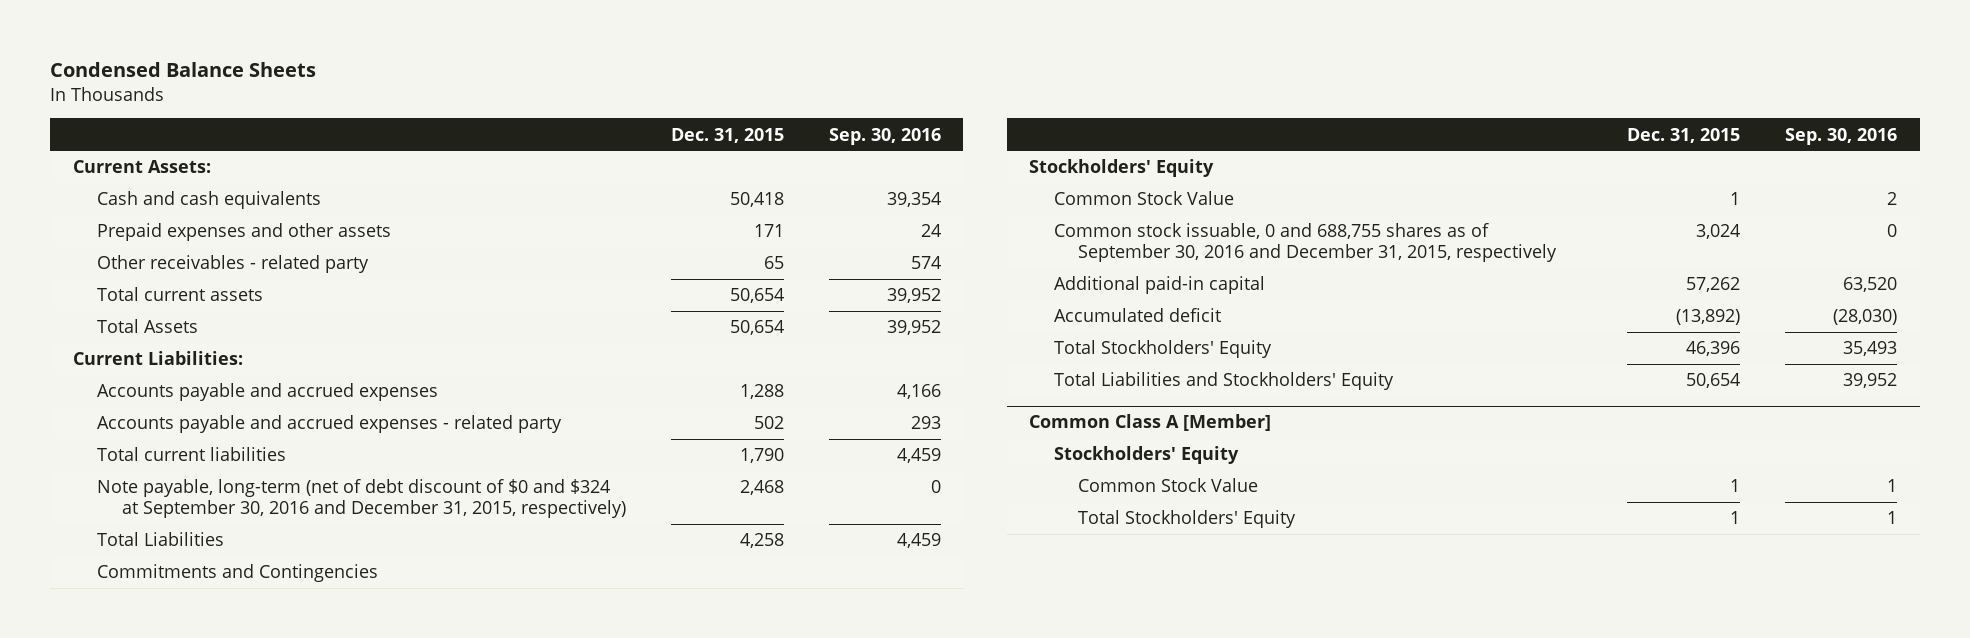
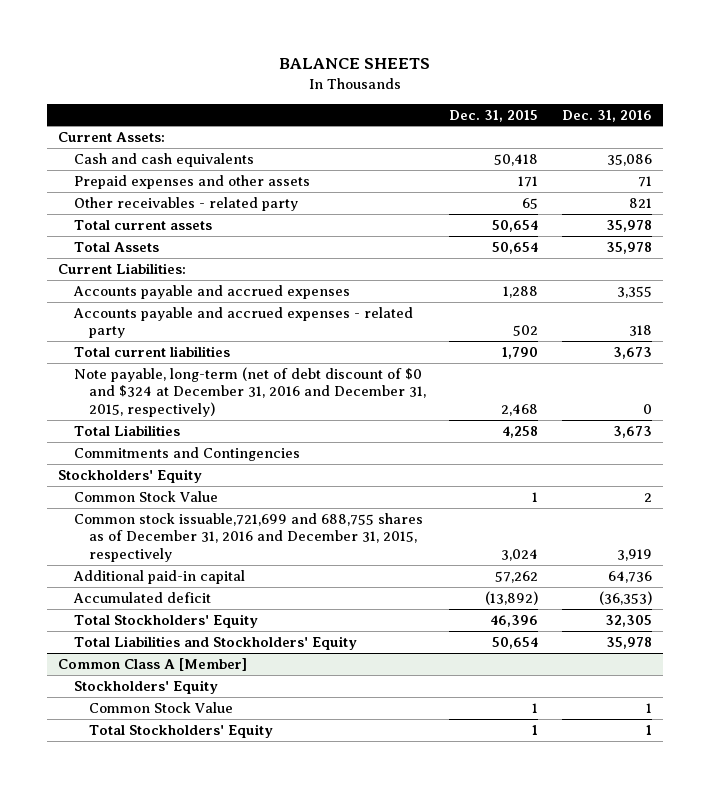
[50,62,317,78] Condensed Balance Sheets -> [279,58,431,70] BALANCE SHEETS
[828,127,941,145] Sep. 30, 2016 -> none
none -> [561,109,652,122] Dec. 31, 2016
[97,479,626,518] Note payable, long-term (net of debt discount of $0 and $324 at September 30, 2016 and December 31, 2015, respectively) -> [73,366,427,417] Note payable, long-term (net of debt discount of $0 and $324 at December 31, 2016 and December 31, 2015, respectively)
[1053,223,1558,262] Common stock issuable, 0 and 688,755 shares as of September 30, 2016 and December 31, 2015, respectively -> [73,512,423,562] Common stock issuable,721,699 and 688,755 shares as of December 31, 2016 and December 31, 2015, respectively

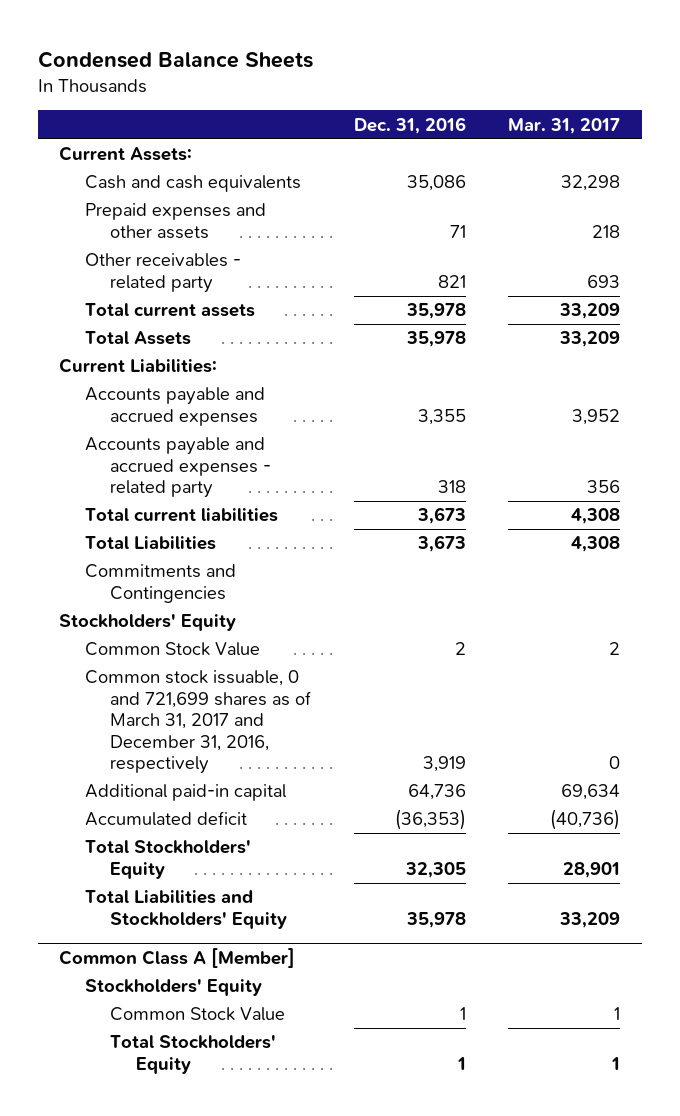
[279,58,431,70] BALANCE SHEETS -> [37,50,313,68] Condensed Balance Sheets
[449,109,539,122] Dec. 31, 2015 -> none
none -> [508,117,621,134] Mar. 31, 2017
[73,366,427,417] Note payable, long-term (net of debt discount of $0 and $324 at December 31, 2016 and December 31, 2015, respectively) -> none
[73,512,423,562] Common stock issuable,721,699 and 688,755 shares as of December 31, 2016 and December 31, 2015, respectively -> [84,670,312,775] Common stock issuable, 0 and 721,699 shares as of March 31, 2017 and December 31, 2016, respectively

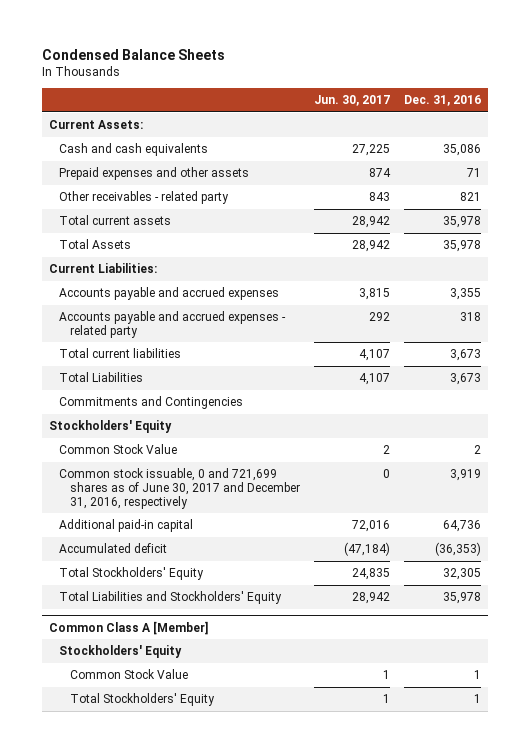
[508,117,621,134] Mar. 31, 2017 -> none
none -> [313,95,390,107] Jun. 30, 2017
[84,670,312,775] Common stock issuable, 0 and 721,699 shares as of March 31, 2017 and December 31, 2016, respectively -> [59,468,300,509] Common stock issuable, 0 and 721,699 shares as of June 30, 2017 and December 31, 2016, respectively

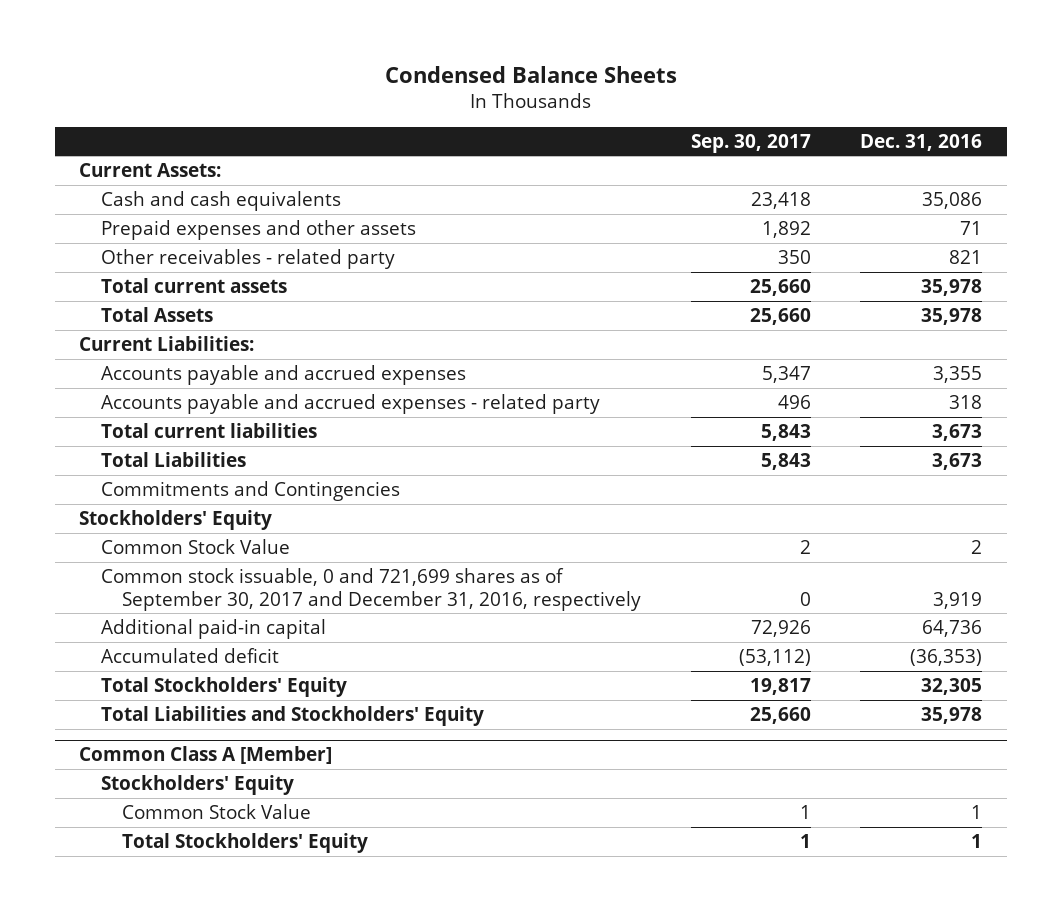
[313,95,390,107] Jun. 30, 2017 -> none
none -> [690,133,811,153] Sep. 30, 2017
[59,468,300,509] Common stock issuable, 0 and 721,699 shares as of June 30, 2017 and December 31, 2016, respectively -> [100,567,642,611] Common stock issuable, 0 and 721,699 shares as of September 30, 2017 and December 31, 2016, respectively

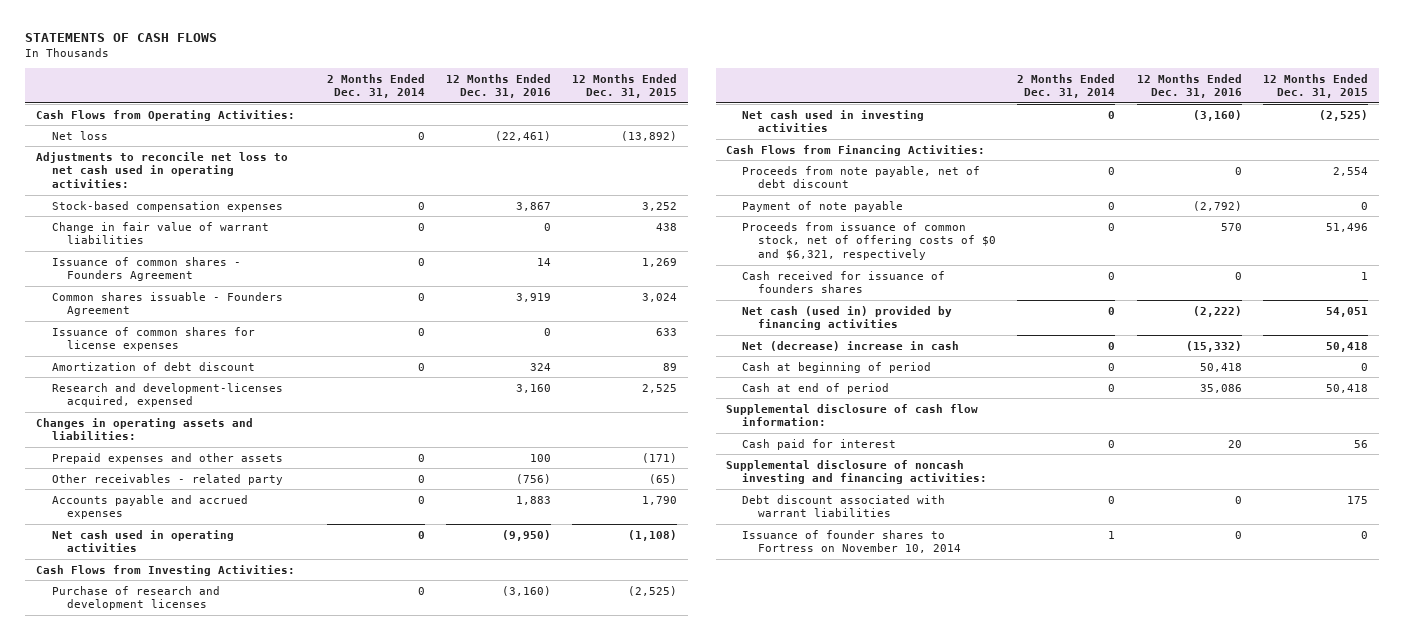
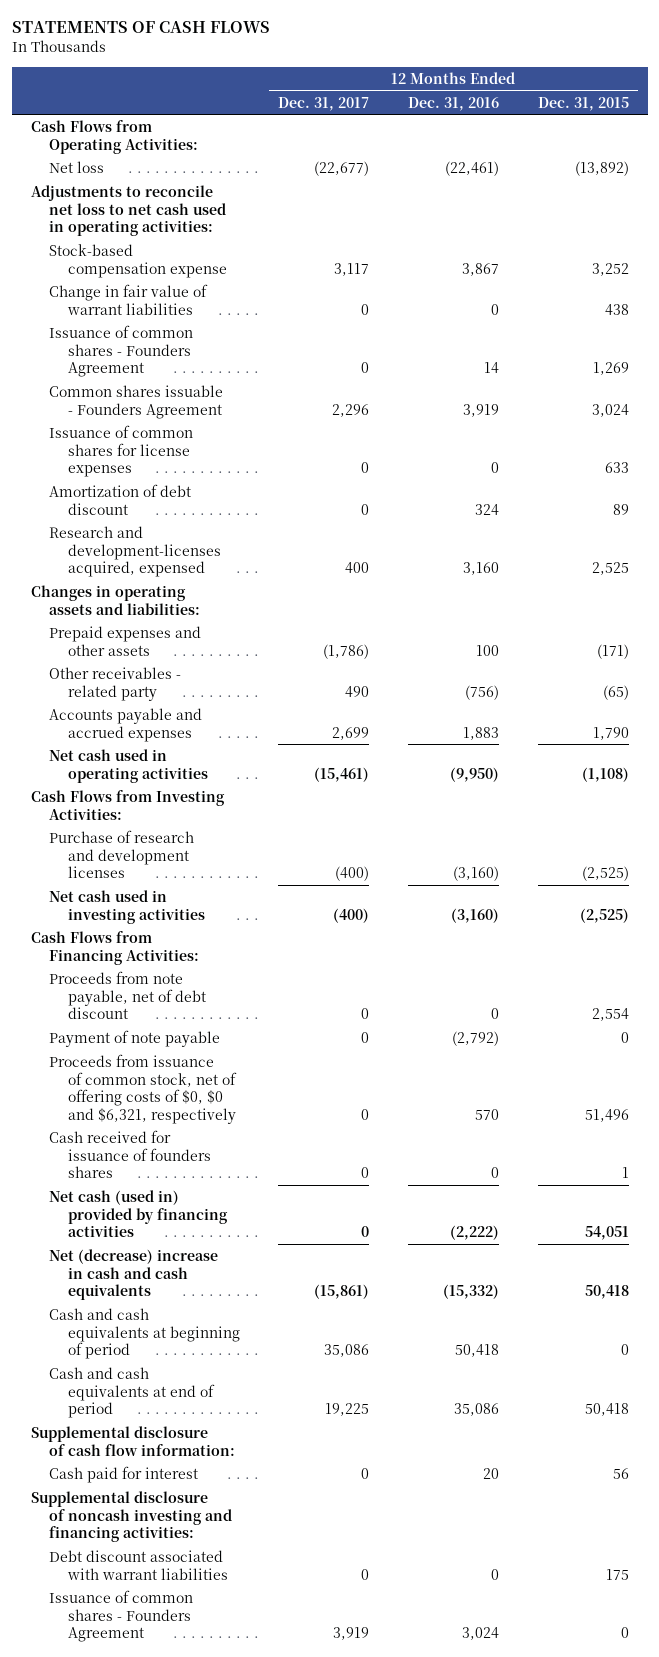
[326,73,425,99] 2 Months Ended Dec. 31, 2014 -> none
none -> [278,96,370,111] Dec. 31, 2017
[51,200,283,212] Stock-based compensation expenses -> [49,244,227,278] Stock-based compensation expense
[742,221,997,260] Proceeds from issuance of common stock, net of offering costs of $0 and $6,321, respectively -> [49,1054,237,1124] Proceeds from issuance of common stock, net of offering costs of $0, $0 and $6,321, respectively
[742,340,960,351] Net (decrease) increase in cash -> [49,1249,219,1301] Net (decrease) increase in cash and cash equivalents
[742,361,932,373] Cash at beginning of period -> [49,1308,240,1360] Cash and cash equivalents at beginning of period
[742,382,890,394] Cash at end of period -> [49,1367,215,1419] Cash and cash equivalents at end of period
[742,529,962,554] Issuance of founder shares to Fortress on November 10, 2014 -> [49,1590,194,1643] Issuance of common shares - Founders Agreement
[1234,530,1242,539] 0 -> [461,1627,499,1641] 3,024

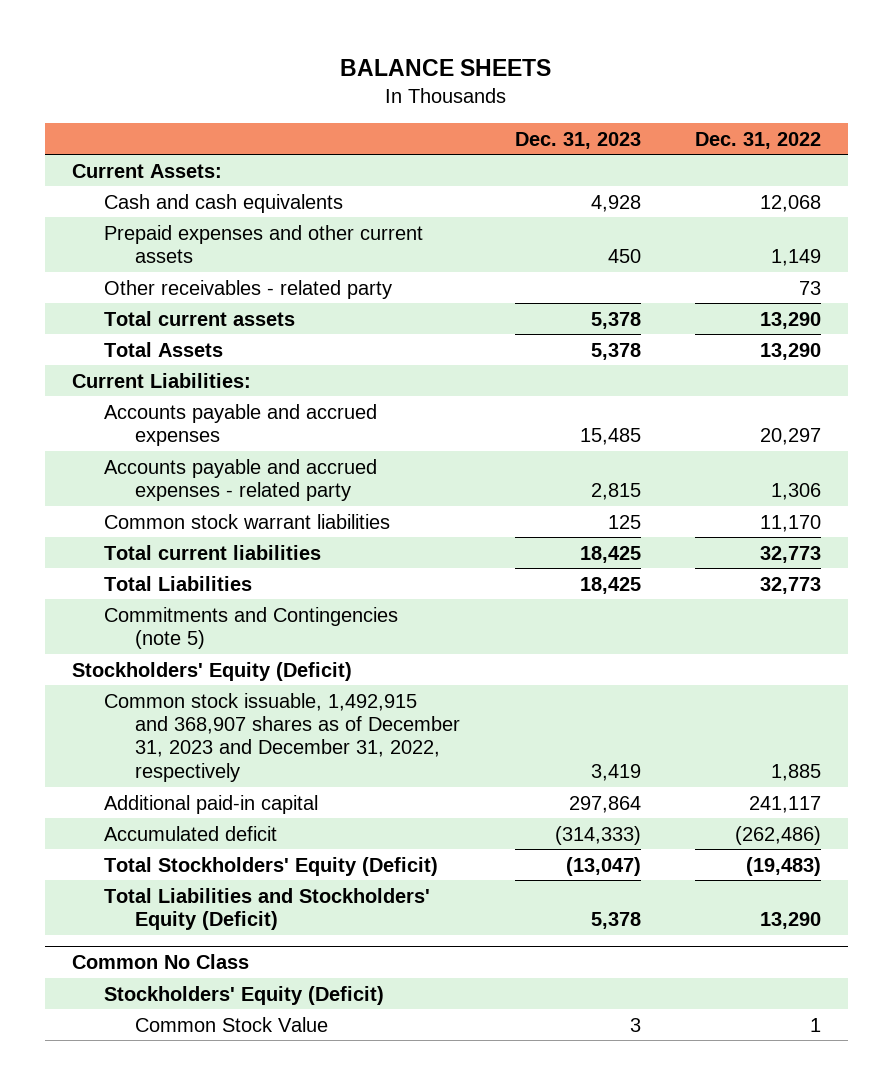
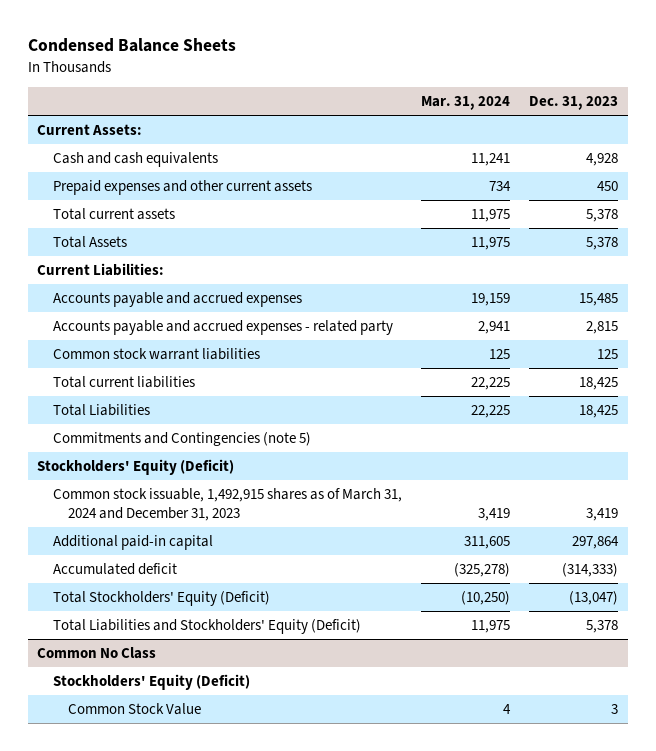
[340,58,552,76] BALANCE SHEETS -> [27,38,236,53] Condensed Balance Sheets
[695,131,822,149] Dec. 31, 2022 -> none
none -> [420,96,510,111] Mar. 31, 2024
[103,279,392,299] Other receivables - related party -> none
[103,692,461,782] Common stock issuable, 1,492,915 and 368,907 shares as of December 31, 2023 and December 31, 2022, respectively -> [52,488,402,522] Common stock issuable, 1,492,915 shares as of March 31, 2024 and December 31, 2023

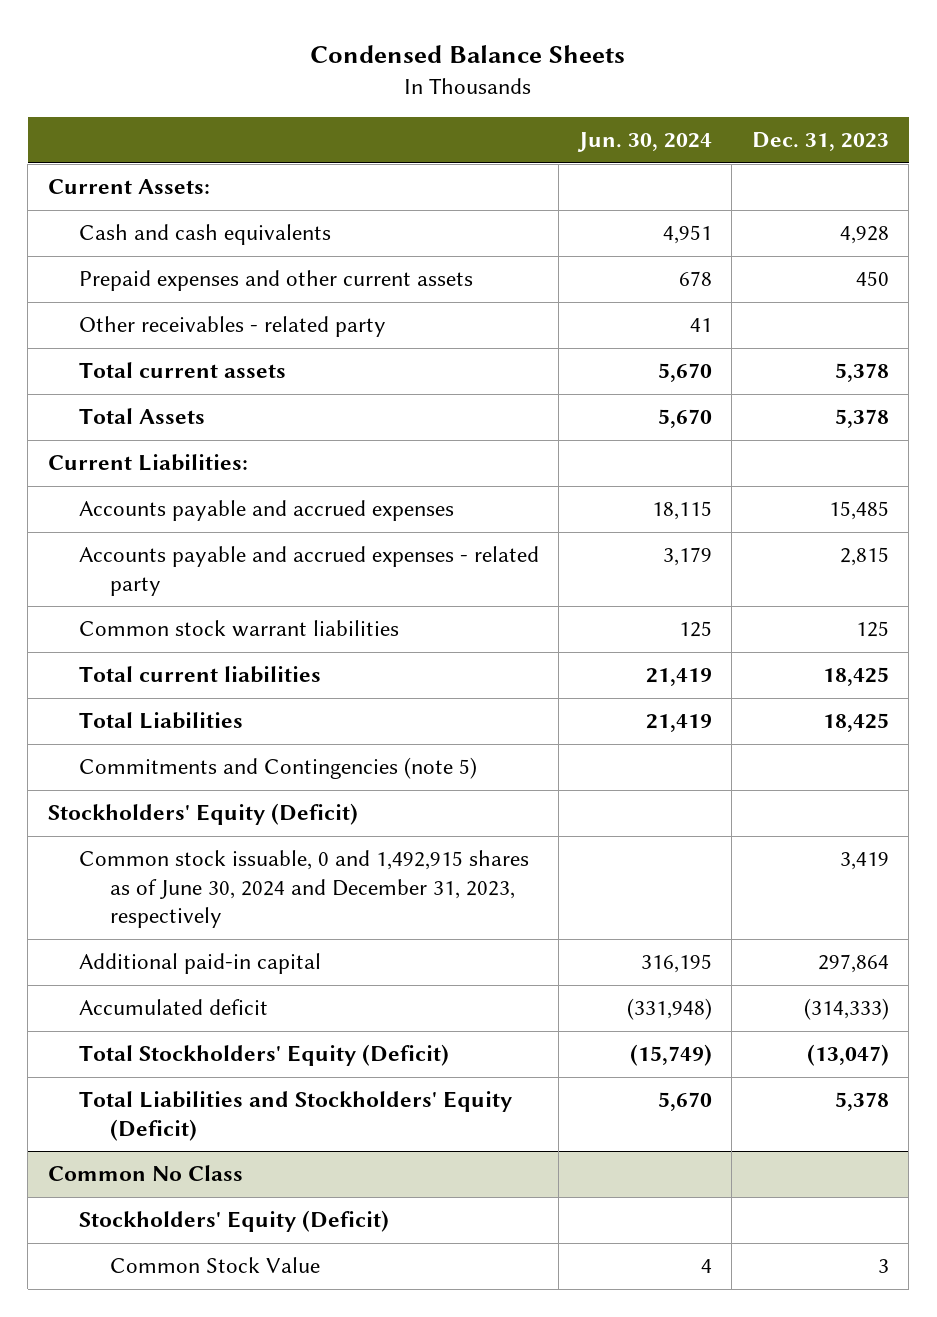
[420,96,510,111] Mar. 31, 2024 -> none
none -> [576,132,712,153] Jun. 30, 2024
none -> [78,316,386,338] Other receivables - related party
[52,488,402,522] Common stock issuable, 1,492,915 shares as of March 31, 2024 and December 31, 2023 -> [78,850,529,929] Common stock issuable, 0 and 1,492,915 shares as of June 30, 2024 and December 31, 2023, respectively

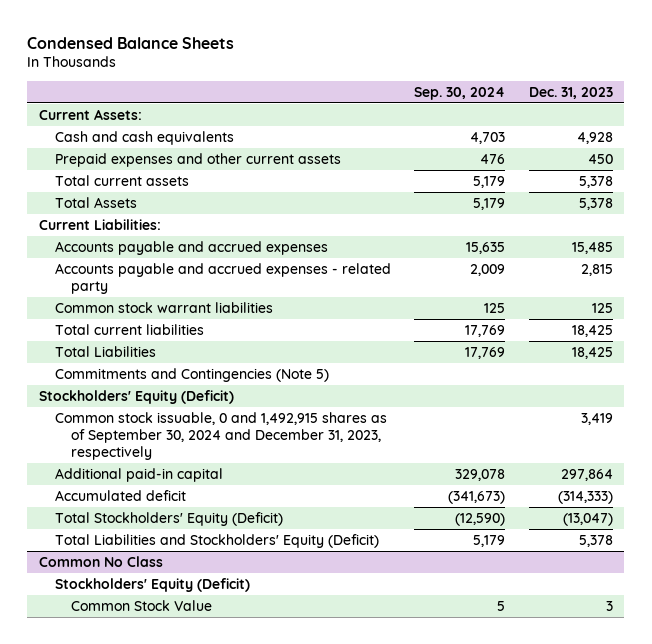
[576,132,712,153] Jun. 30, 2024 -> none
none -> [414,86,506,100] Sep. 30, 2024
[78,316,386,338] Other receivables - related party -> none
[78,757,477,780] Commitments and Contingencies (note 5) -> [55,367,330,382] Commitments and Contingencies (Note 5)
[78,850,529,929] Common stock issuable, 0 and 1,492,915 shares as of June 30, 2024 and December 31, 2023, respectively -> [55,411,388,460] Common stock issuable, 0 and 1,492,915 shares as of September 30, 2024 and December 31, 2023, respectively

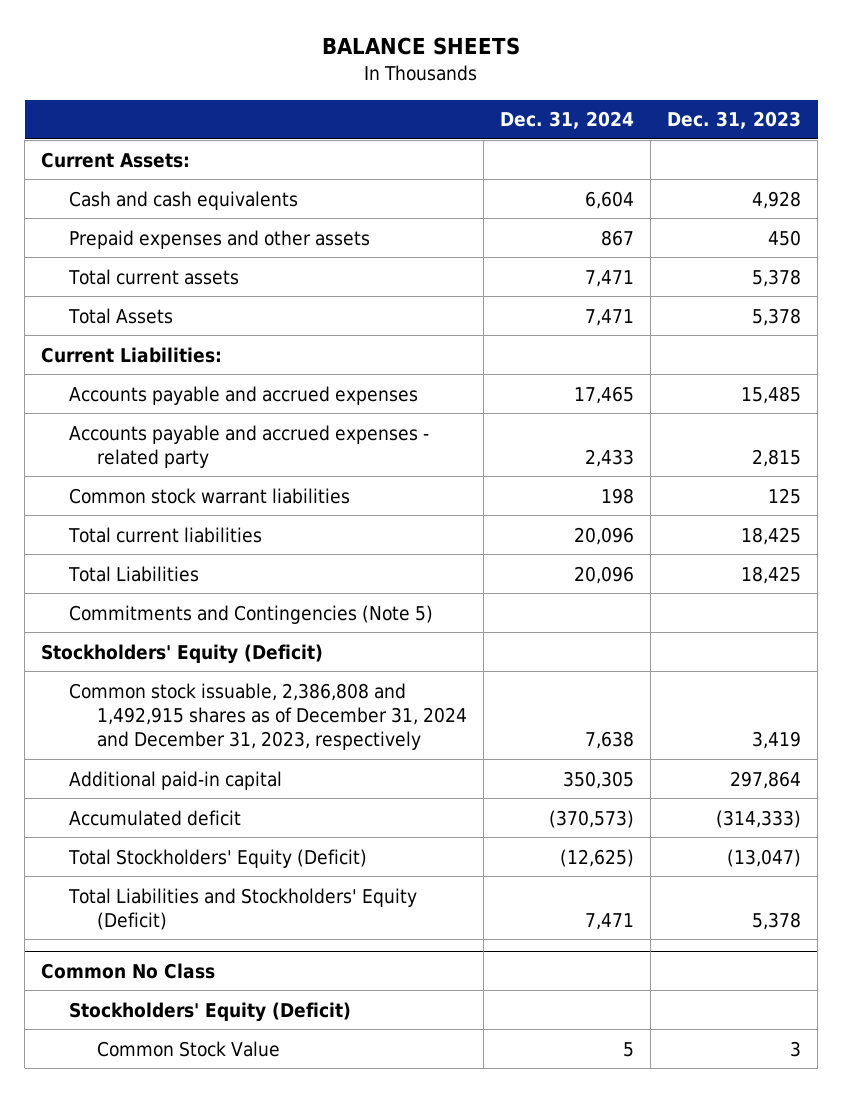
[27,36,235,49] Condensed Balance Sheets -> [322,37,521,56] BALANCE SHEETS
[414,86,506,100] Sep. 30, 2024 -> none
none -> [499,111,634,130] Dec. 31, 2024
[55,152,342,167] Prepaid expenses and other current assets -> [68,229,370,249] Prepaid expenses and other assets
[55,411,388,460] Common stock issuable, 0 and 1,492,915 shares as of September 30, 2024 and December 31, 2023, respectively -> [68,682,467,751] Common stock issuable, 2,386,808 and 1,492,915 shares as of December 31, 2024 and December 31, 2023, respectively

